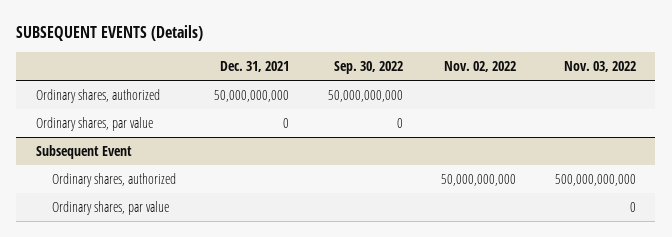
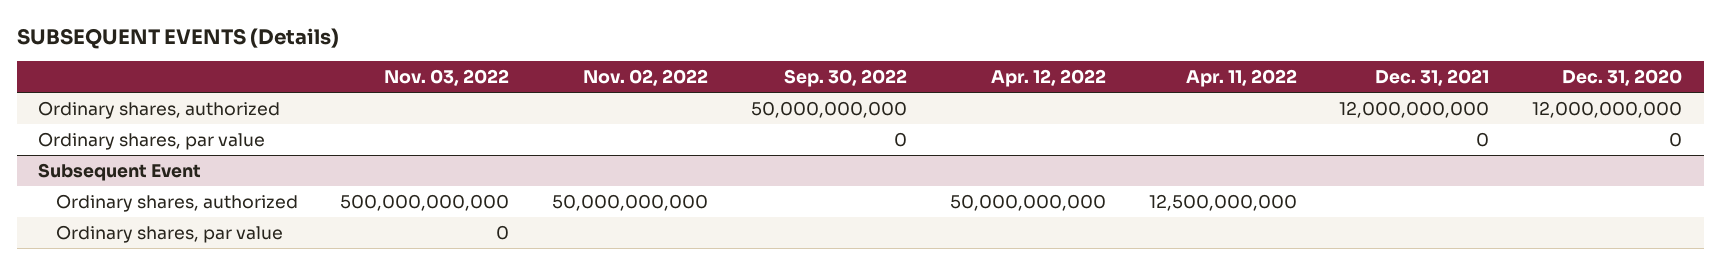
none -> [990,68,1106,87] Apr. 12, 2022
none -> [1185,68,1297,87] Apr. 11, 2022
none -> [1562,68,1683,86] Dec. 31, 2020
[214,90,290,103] 50,000,000,000 -> [1339,100,1490,118] 12,000,000,000

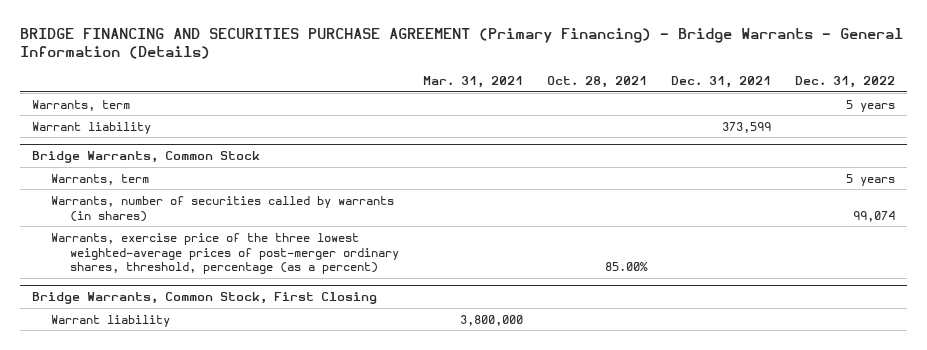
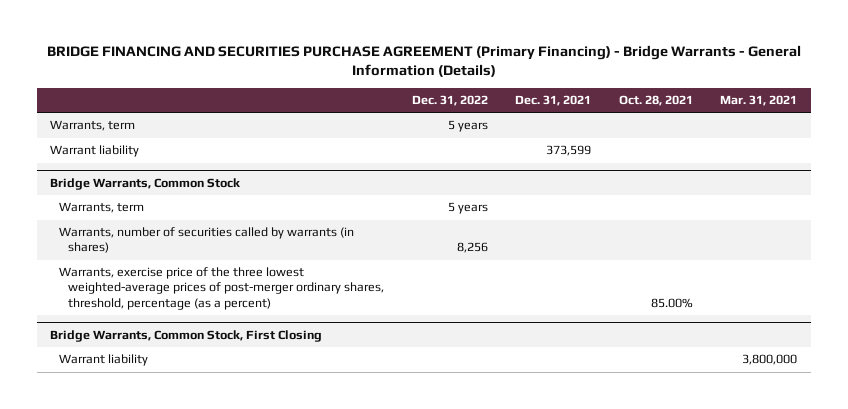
[852,210,895,222] 99,074 -> [456,242,488,254] 8,256

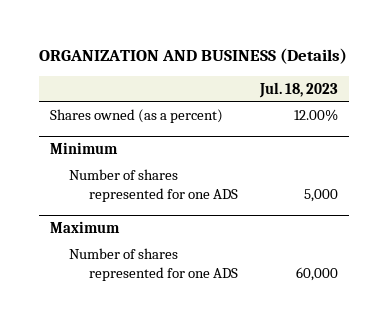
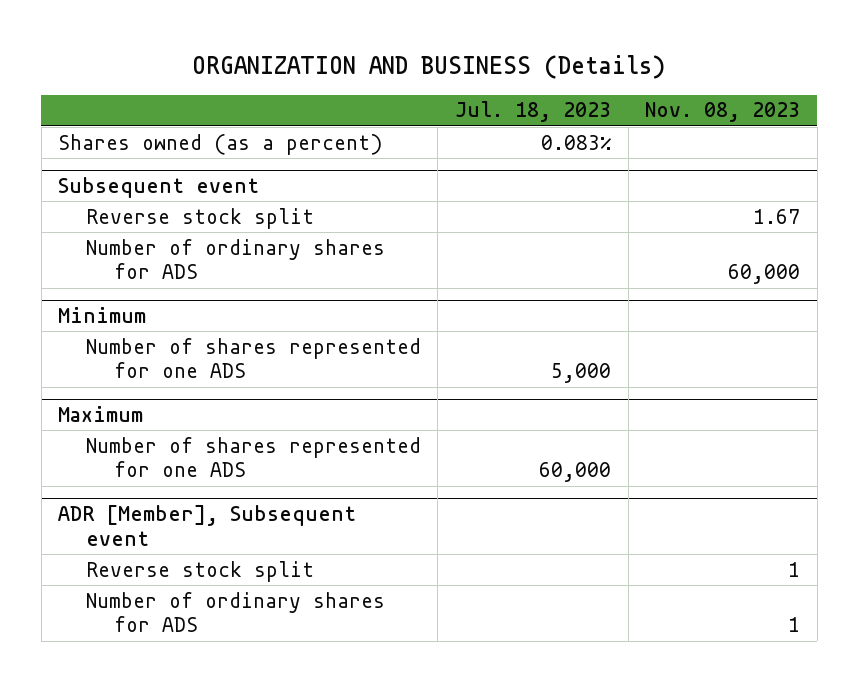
none -> [645,102,801,123] Nov. 08, 2023
[294,108,339,121] 12.00% -> [540,134,612,150] 0.083%
none -> [58,177,260,199] Subsequent event
none -> [85,207,314,229] Reverse stock split
none -> [85,238,385,280] Number of ordinary shares for ADS
none -> [58,505,357,546] ADR [Member], Subsequent event
none -> [85,560,314,582] Reverse stock split
none -> [85,591,385,633] Number of ordinary shares for ADS

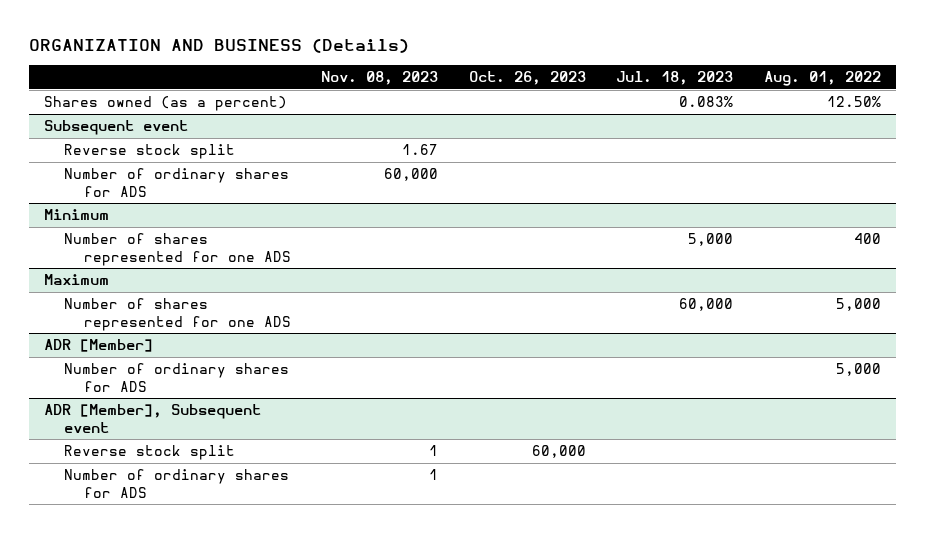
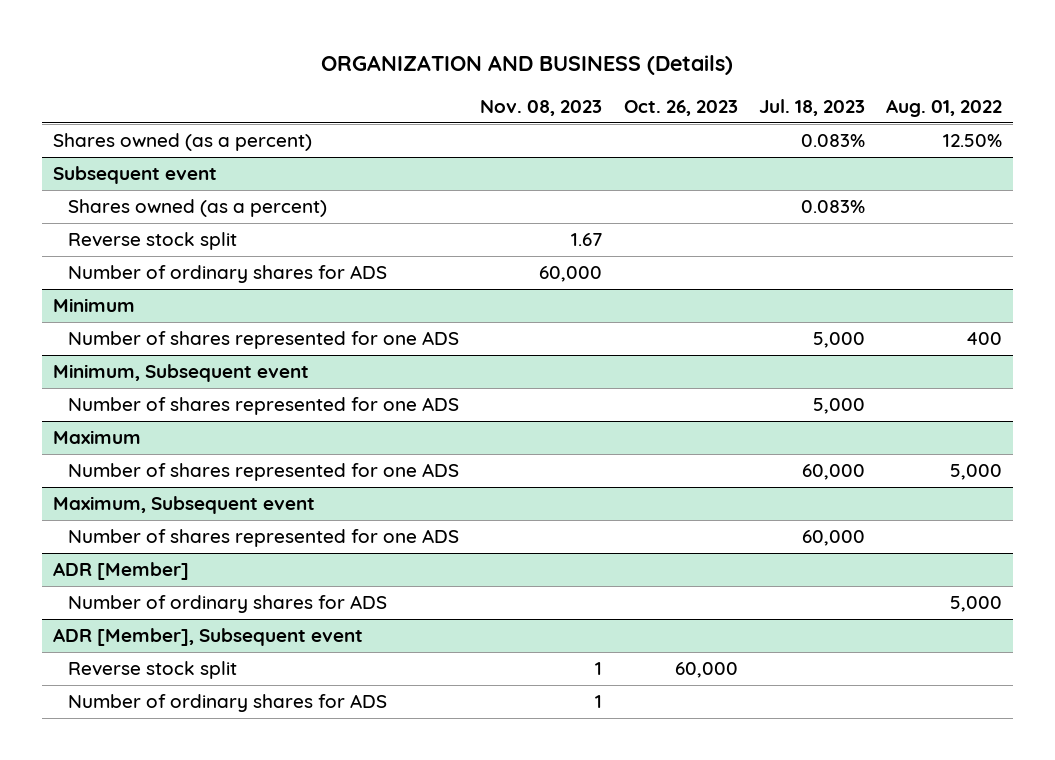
none -> [67,198,327,217] Shares owned (as a percent)
none -> [52,363,309,382] Minimum, Subsequent event
none -> [67,396,459,415] Number of shares represented for one ADS
none -> [52,495,315,514] Maximum, Subsequent event
none -> [67,528,459,547] Number of shares represented for one ADS

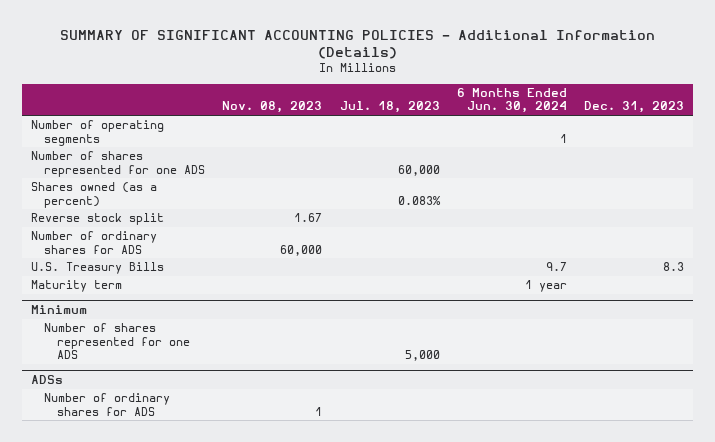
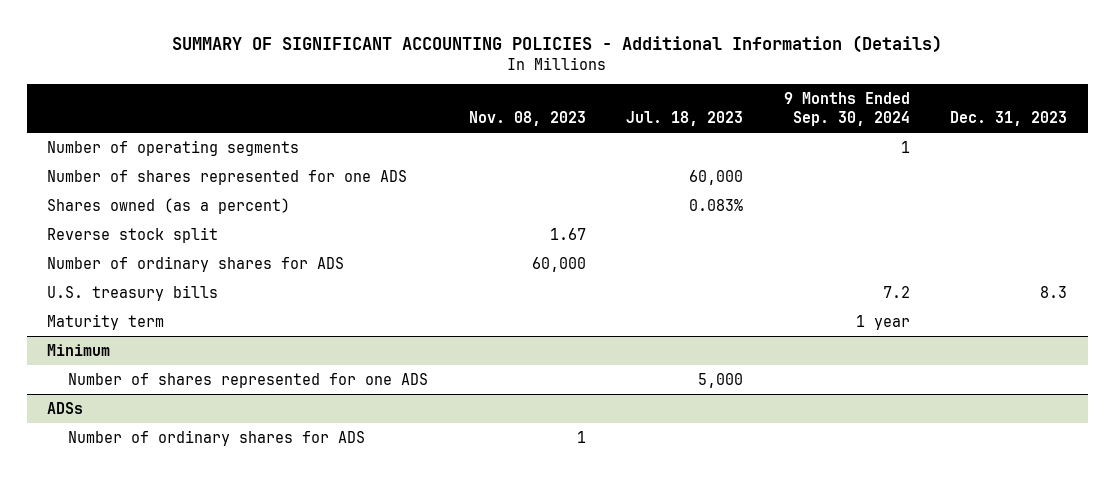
[457,88,568,114] 6 Months Ended Jun. 30, 2024 -> none
none -> [783,92,910,126] 9 Months Ended Sep. 30, 2024
[30,262,164,275] U.S. Treasury Bills -> [47,284,219,301] U.S. treasury bills

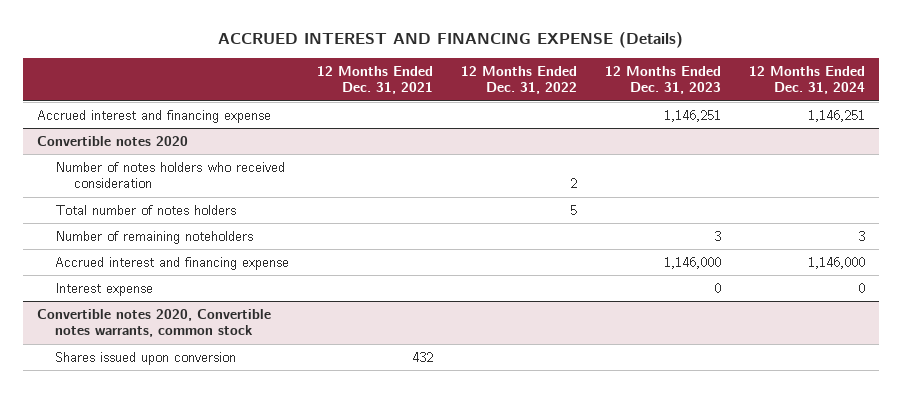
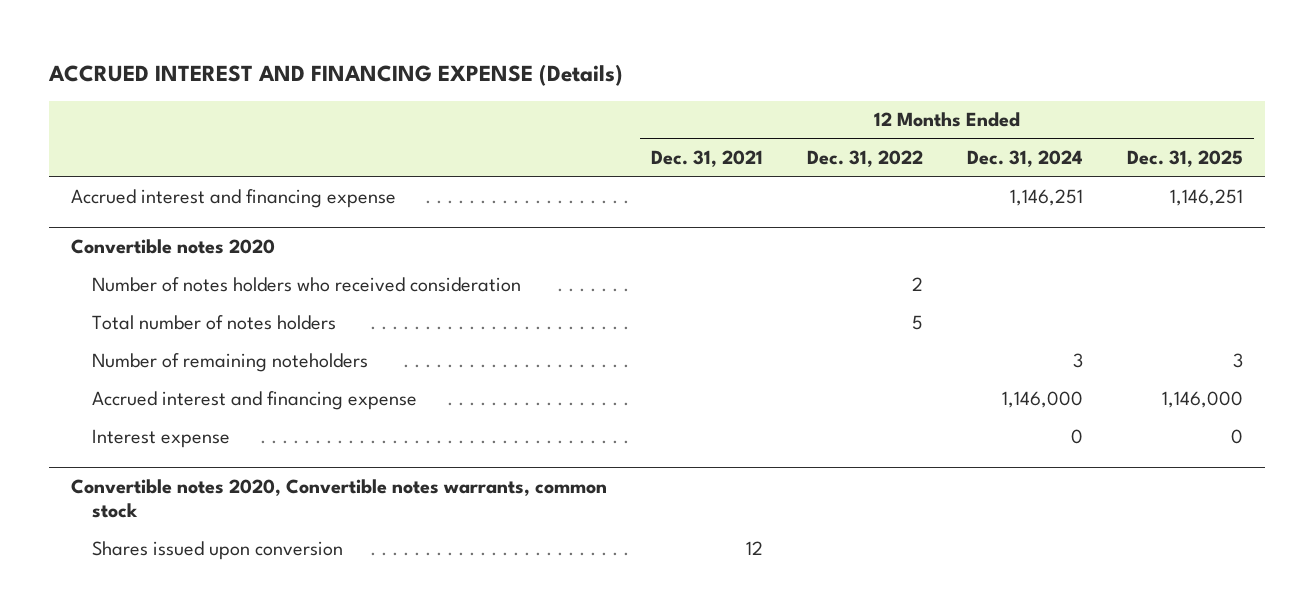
[604,66,721,95] 12 Months Ended Dec. 31, 2023 -> none
none -> [1127,150,1244,168] Dec. 31, 2025
[412,352,434,363] 432 -> [746,540,764,555] 12

